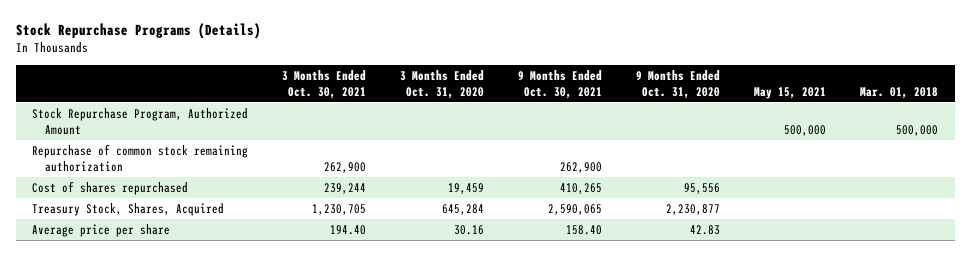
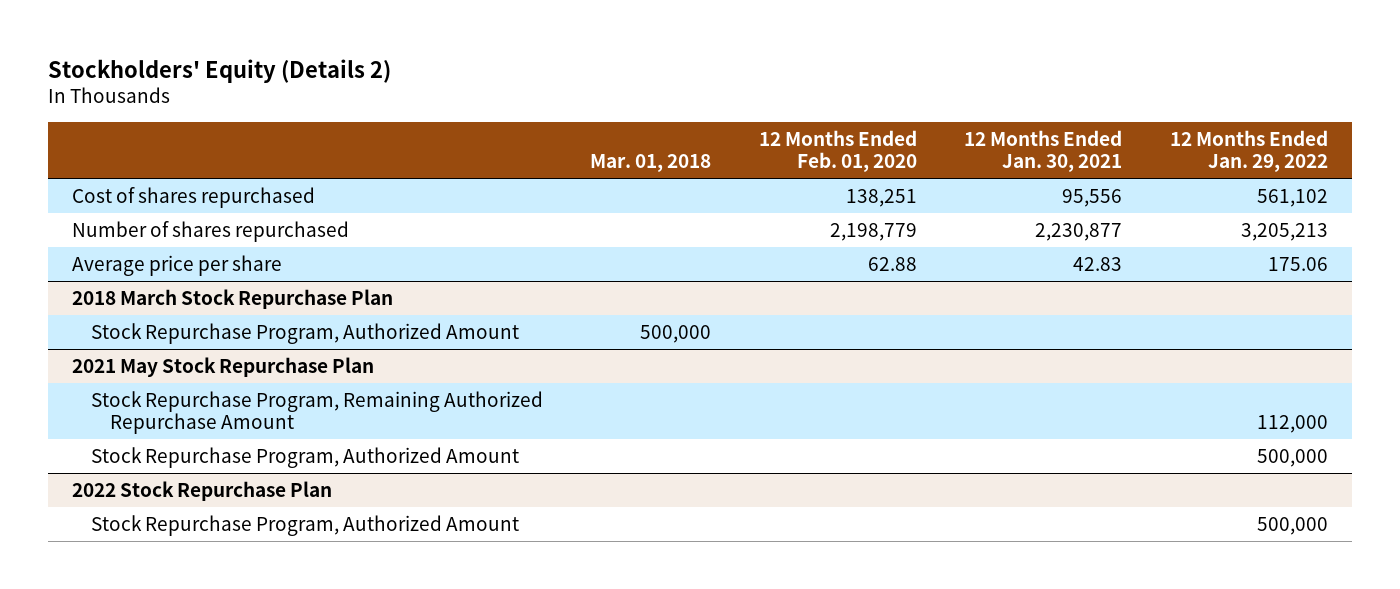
[15,23,261,40] Stock Repurchase Programs (Details) -> [48,58,392,83] Stockholders' Equity (Details 2)
[282,70,367,99] 3 Months Ended Oct. 30, 2021 -> none
[400,70,485,99] 3 Months Ended Oct. 31, 2020 -> none
[518,70,603,99] 9 Months Ended Oct. 30, 2021 -> none
[636,70,721,99] 9 Months Ended Oct. 31, 2020 -> none
[754,86,827,99] May 15, 2021 -> none
none -> [758,129,917,173] 12 Months Ended Feb. 01, 2020
none -> [964,129,1123,173] 12 Months Ended Jan. 30, 2021
none -> [1169,129,1328,173] 12 Months Ended Jan. 29, 2022
[32,107,249,135] Stock Repurchase Program, Authorized Amount -> none
[32,143,249,172] Repurchase of common stock remaining authorization -> none
[32,202,225,216] Treasury Stock, Shares, Acquired -> [72,220,350,242] Number of shares repurchased
none -> [72,288,394,309] 2018 March Stock Repurchase Plan
none -> [90,322,519,344] Stock Repurchase Program, Authorized Amount
none -> [72,356,375,377] 2021 May Stock Repurchase Plan
none -> [90,390,543,434] Stock Repurchase Program, Remaining Authorized Repurchase Amount
none -> [90,446,519,468] Stock Repurchase Program, Authorized Amount
none -> [72,480,333,501] 2022 Stock Repurchase Plan
none -> [90,514,519,536] Stock Repurchase Program, Authorized Amount

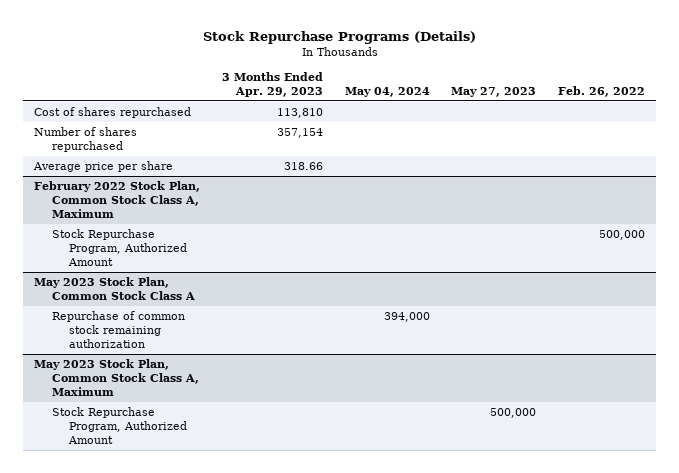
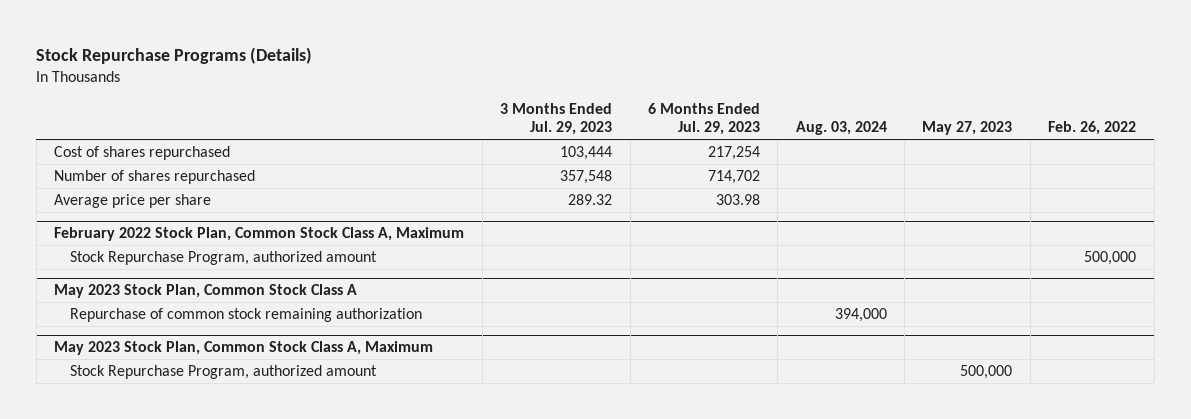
[221,72,323,98] 3 Months Ended Apr. 29, 2023 -> none
[344,87,430,98] May 04, 2024 -> none
none -> [500,103,613,136] 3 Months Ended Jul. 29, 2023
none -> [647,103,760,136] 6 Months Ended Jul. 29, 2023
none -> [795,121,887,136] Aug. 03, 2024
[51,228,188,266] Stock Repurchase Program, Authorized Amount -> [69,251,377,266] Stock Repurchase Program, authorized amount
[51,406,188,444] Stock Repurchase Program, Authorized Amount -> [69,365,377,380] Stock Repurchase Program, authorized amount

